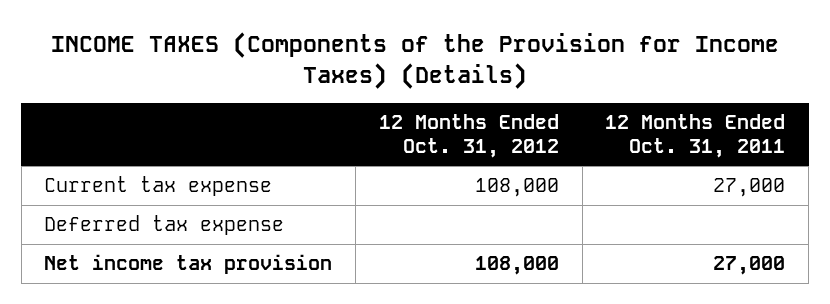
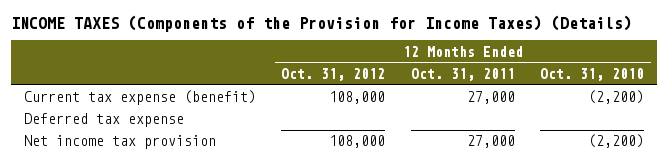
none -> [540,68,645,82] Oct. 31, 2010
[44,176,273,197] Current tax expense -> [23,90,256,106] Current tax expense (benefit)

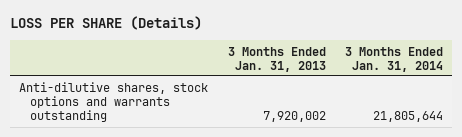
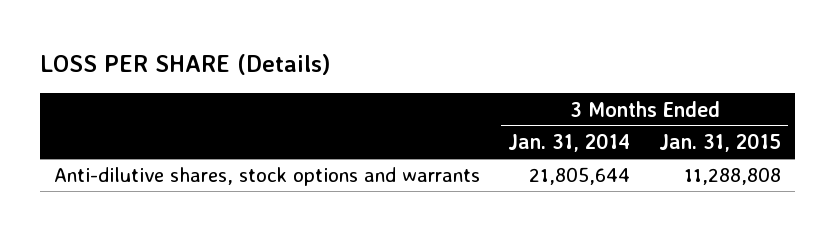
[227,46,326,72] 3 Months Ended Jan. 31, 2013 -> none
none -> [658,132,781,152] Jan. 31, 2015
[19,82,209,123] Anti-dilutive shares, stock options and warrants outstanding -> [54,167,481,187] Anti-dilutive shares, stock options and warrants

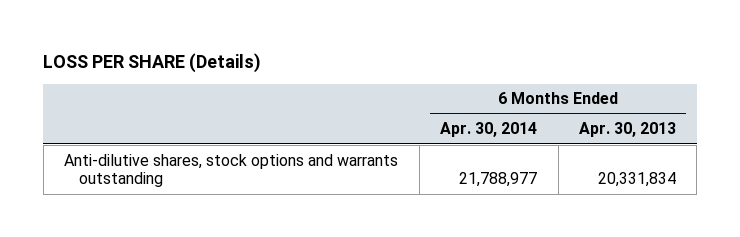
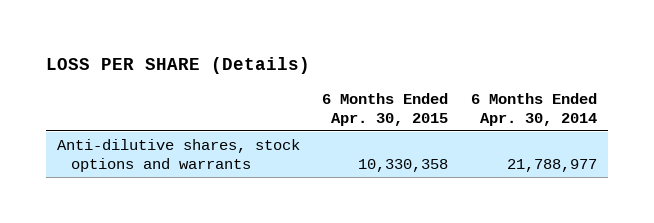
[579,122,677,138] Apr. 30, 2013 -> none
none -> [322,92,449,126] 6 Months Ended Apr. 30, 2015
[64,153,399,188] Anti-dilutive shares, stock options and warrants outstanding -> [57,139,301,173] Anti-dilutive shares, stock options and warrants

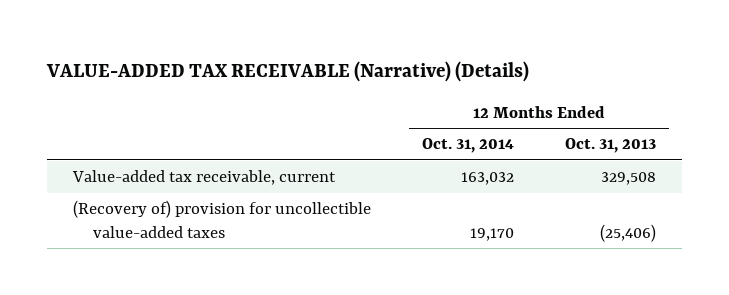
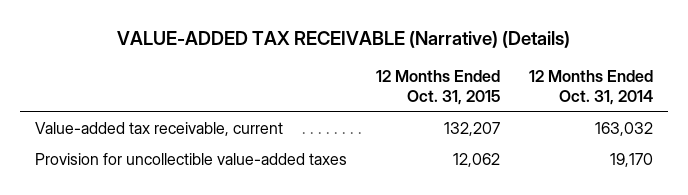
[565,138,657,154] Oct. 31, 2013 -> none
none -> [376,70,501,106] 12 Months Ended Oct. 31, 2015
[73,200,372,238] (Recovery of) provision for uncollectible value-added taxes -> [34,153,347,166] Provision for uncollectible value-added taxes

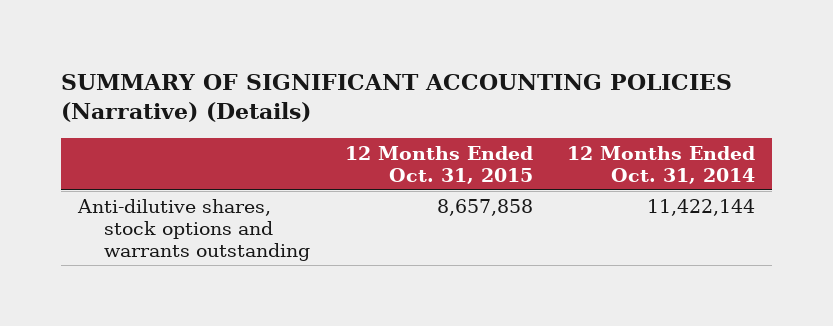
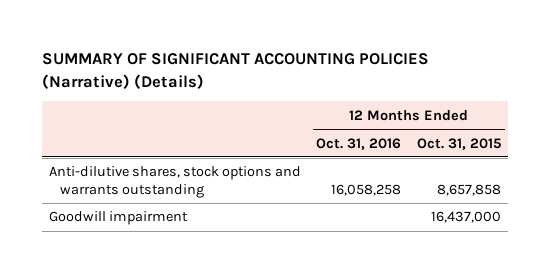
[567,145,756,184] 12 Months Ended Oct. 31, 2014 -> none
none -> [316,137,402,150] Oct. 31, 2016
none -> [49,211,189,226] Goodwill impairment

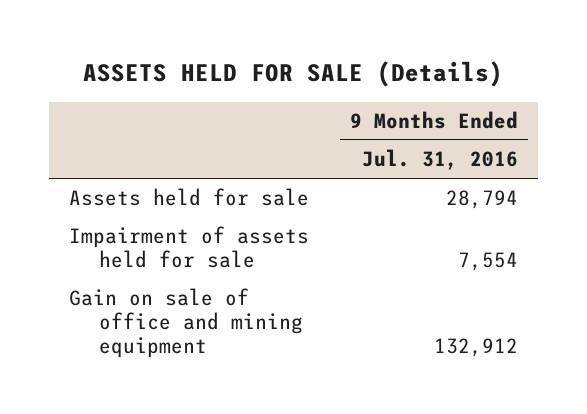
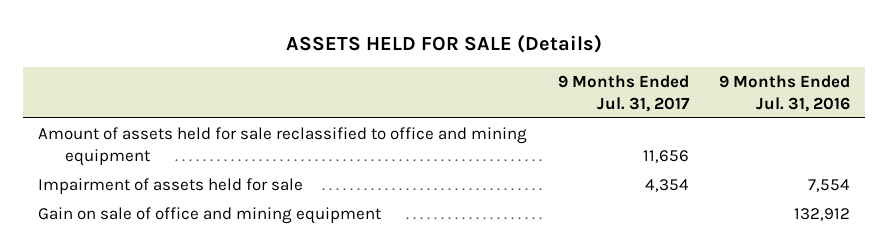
none -> [557,74,690,112] 9 Months Ended Jul. 31, 2017
[69,188,310,207] Assets held for sale -> none
none -> [38,126,528,167] Amount of assets held for sale reclassified to office and mining equipment

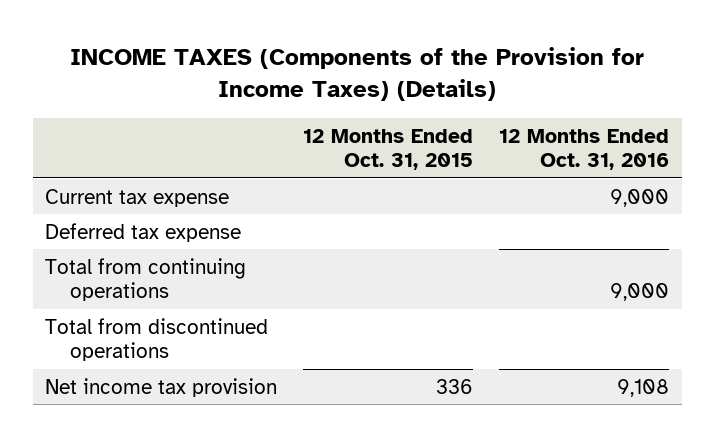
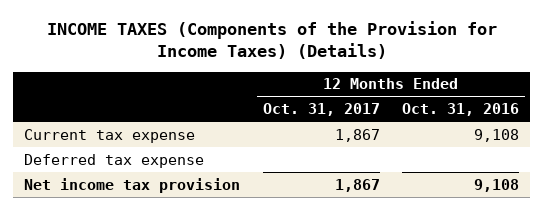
[303,128,474,171] 12 Months Ended Oct. 31, 2015 -> none
none -> [262,103,380,117] Oct. 31, 2017
[610,188,670,207] 9,000 -> [474,128,520,142] 9,108
[45,257,247,302] Total from continuing operations -> none
[45,317,269,362] Total from discontinued operations -> none

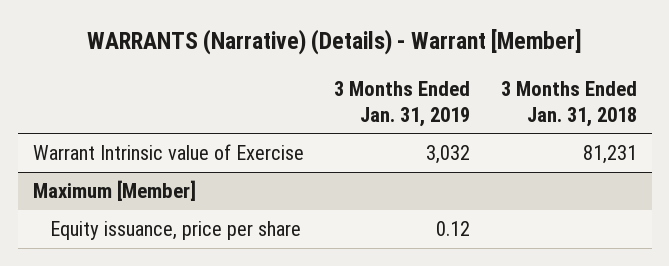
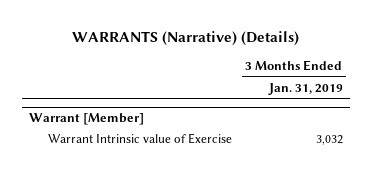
[86,29,582,56] WARRANTS (Narrative) (Details) - Warrant [Member] -> [71,31,299,47] WARRANTS (Narrative) (Details)
[500,80,637,127] 3 Months Ended Jan. 31, 2018 -> none
none -> [29,112,145,125] Warrant [Member]
[32,180,196,202] Maximum [Member] -> none
[49,221,301,241] Equity issuance, price per share -> none

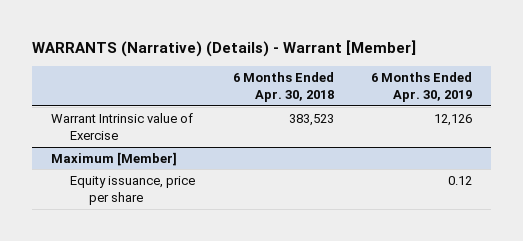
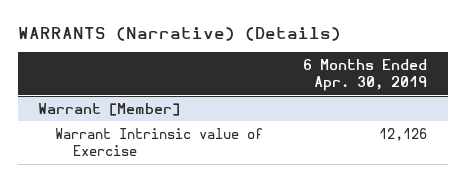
[32,39,417,57] WARRANTS (Narrative) (Details) - Warrant [Member] -> [17,26,341,41] WARRANTS (Narrative) (Details)
[232,71,334,103] 6 Months Ended Apr. 30, 2018 -> none
none -> [37,102,180,116] Warrant [Member]
[51,151,178,166] Maximum [Member] -> none
[70,175,196,205] Equity issuance, price per share -> none

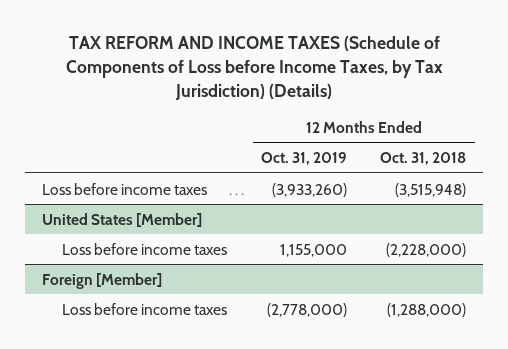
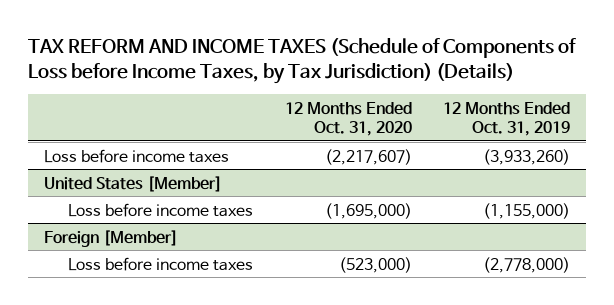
[380,152,467,166] Oct. 31, 2018 -> none
none -> [284,101,412,136] 12 Months Ended Oct. 31, 2020
[279,243,347,257] 1,155,000 -> [483,202,571,219] (1,155,000)

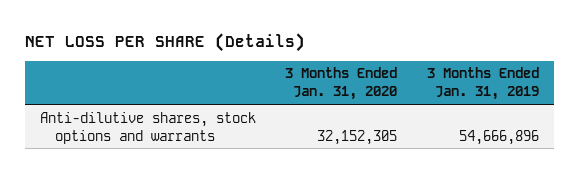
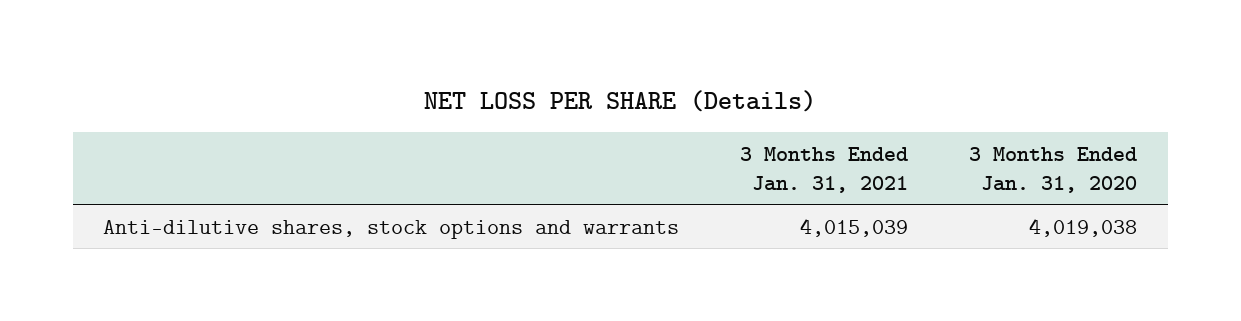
[427,67,540,101] 3 Months Ended Jan. 31, 2019 -> none
none -> [740,146,909,193] 3 Months Ended Jan. 31, 2021
[317,129,398,145] 32,152,305 -> [1029,217,1138,237] 4,019,038

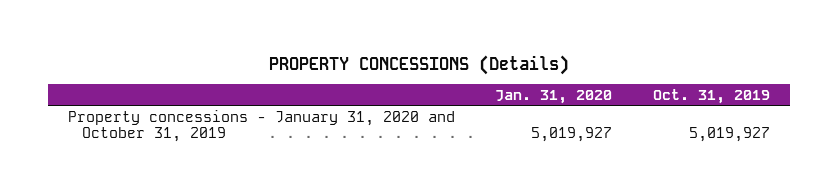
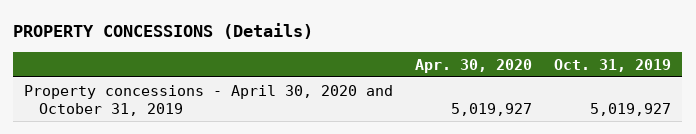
[495,89,613,104] Jan. 31, 2020 -> none
none -> [415,58,533,73] Apr. 30, 2020
[67,109,455,143] Property concessions - January 31, 2020 and October 31, 2019 -> [24,84,394,116] Property concessions - April 30, 2020 and October 31, 2019

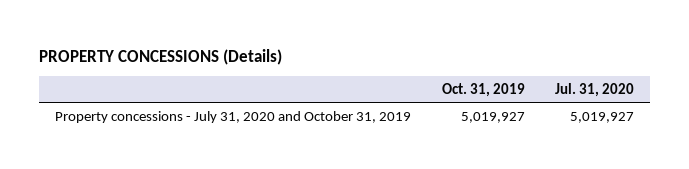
[415,58,533,73] Apr. 30, 2020 -> none
none -> [555,82,635,97] Jul. 31, 2020
[24,84,394,116] Property concessions - April 30, 2020 and October 31, 2019 -> [54,110,411,123] Property concessions - July 31, 2020 and October 31, 2019

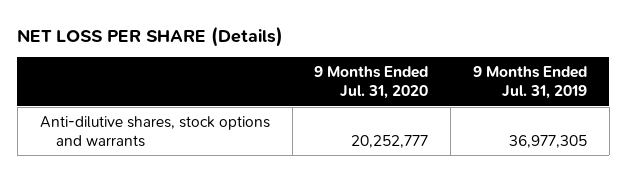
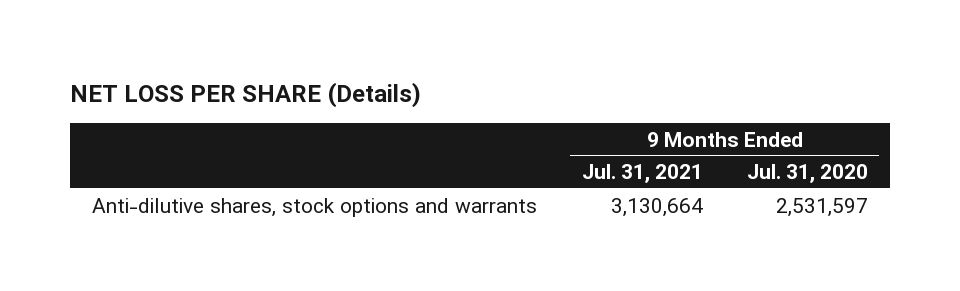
[472,66,587,100] 9 Months Ended Jul. 31, 2019 -> none
none -> [581,164,703,184] Jul. 31, 2021
[351,134,429,148] 20,252,777 -> [776,197,869,217] 2,531,597

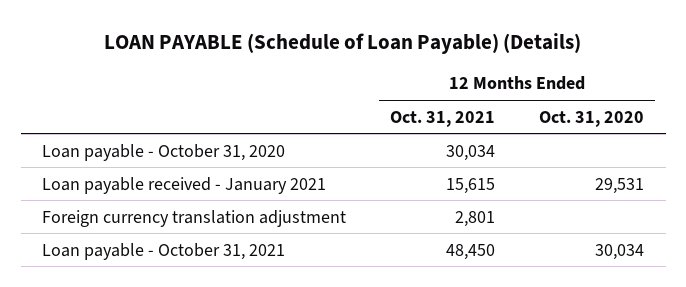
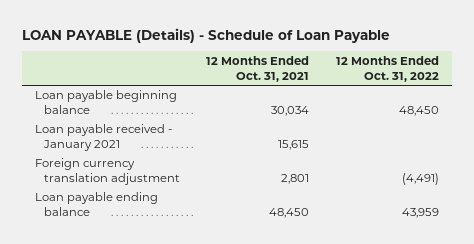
[104,32,582,54] LOAN PAYABLE (Schedule of Loan Payable) (Details) -> [21,27,390,43] LOAN PAYABLE (Details) - Schedule of Loan Payable
[538,110,644,127] Oct. 31, 2020 -> none
none -> [335,55,439,82] 12 Months Ended Oct. 31, 2022
[42,143,286,161] Loan payable - October 31, 2020 -> [35,90,178,115] Loan payable beginning balance
[42,242,286,260] Loan payable - October 31, 2021 -> [35,192,159,217] Loan payable ending balance

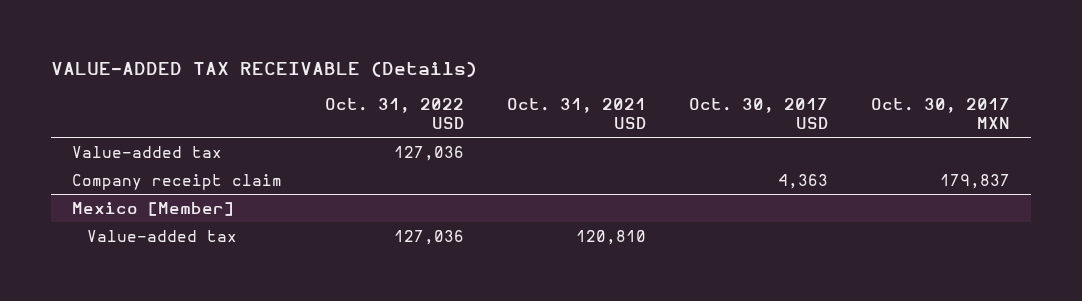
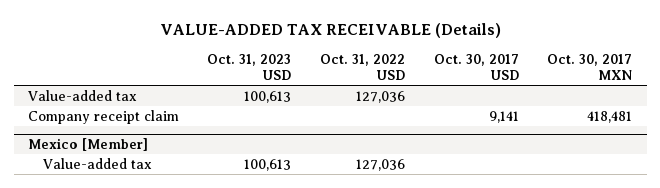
[506,98,646,130] Oct. 31, 2021 USD -> none
none -> [207,53,292,80] Oct. 31, 2023 USD
[777,173,828,189] 4,363 -> [488,110,519,123] 9,141
[939,173,1010,189] 179,837 -> [587,110,633,123] 418,481

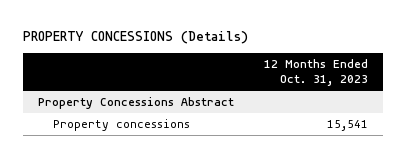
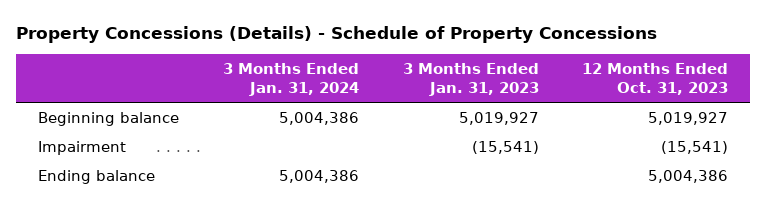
[22,30,248,44] PROPERTY CONCESSIONS (Details) -> [16,26,658,44] Property Concessions (Details) - Schedule of Property Concessions
none -> [222,63,359,97] 3 Months Ended Jan. 31, 2024
none -> [402,63,539,97] 3 Months Ended Jan. 31, 2023
[37,97,234,110] Property Concessions Abstract -> none
[53,119,191,132] Property concessions -> none
none -> [38,111,180,126] Beginning balance
none -> [38,140,127,155] Impairment
none -> [38,169,156,184] Ending balance

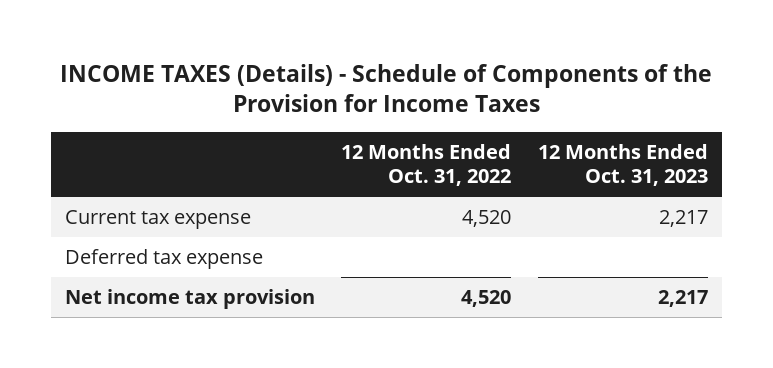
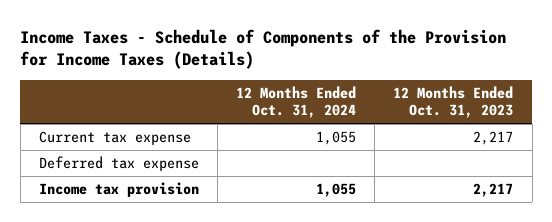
[60,63,713,113] INCOME TAXES (Details) - Schedule of Components of the Provision for Income Taxes -> [20,28,507,70] Income Taxes - Schedule of Components of the Provision for Income Taxes (Details)
[341,143,512,187] 12 Months Ended Oct. 31, 2022 -> none
none -> [236,85,357,119] 12 Months Ended Oct. 31, 2024
[64,288,315,309] Net income tax provision -> [38,182,199,198] Income tax provision

